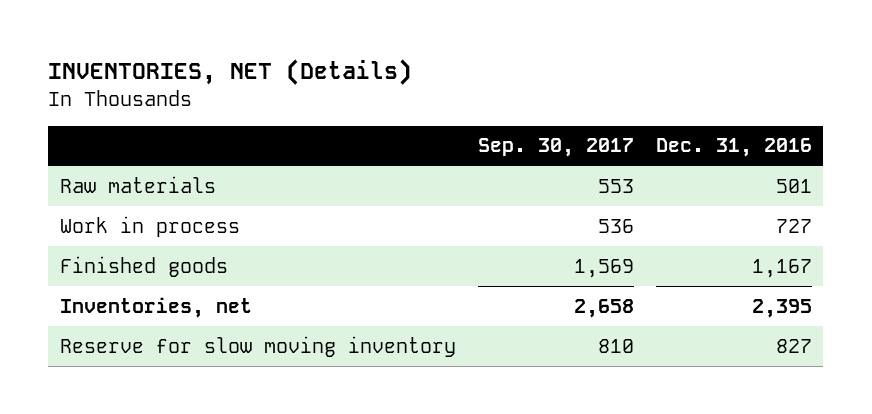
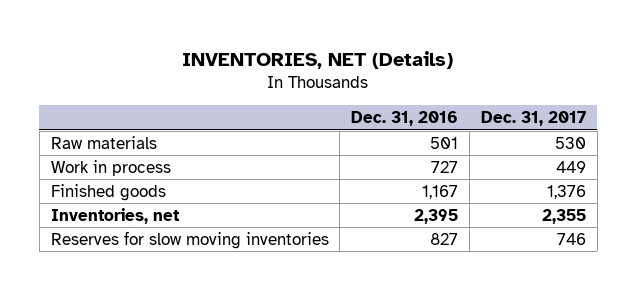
[477,138,634,158] Sep. 30, 2017 -> none
none -> [481,111,587,127] Dec. 31, 2017
[59,335,456,357] Reserve for slow moving inventory -> [50,230,329,249] Reserves for slow moving inventories

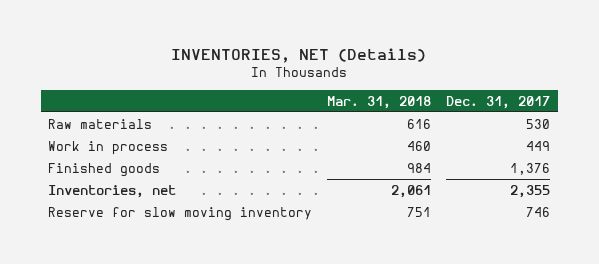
[351,111,459,127] Dec. 31, 2016 -> none
none -> [327,95,432,109] Mar. 31, 2018
[50,230,329,249] Reserves for slow moving inventories -> [48,206,313,221] Reserve for slow moving inventory

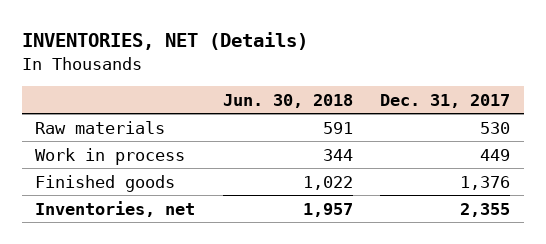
[327,95,432,109] Mar. 31, 2018 -> none
none -> [222,93,353,108] Jun. 30, 2018
[48,206,313,221] Reserve for slow moving inventory -> none

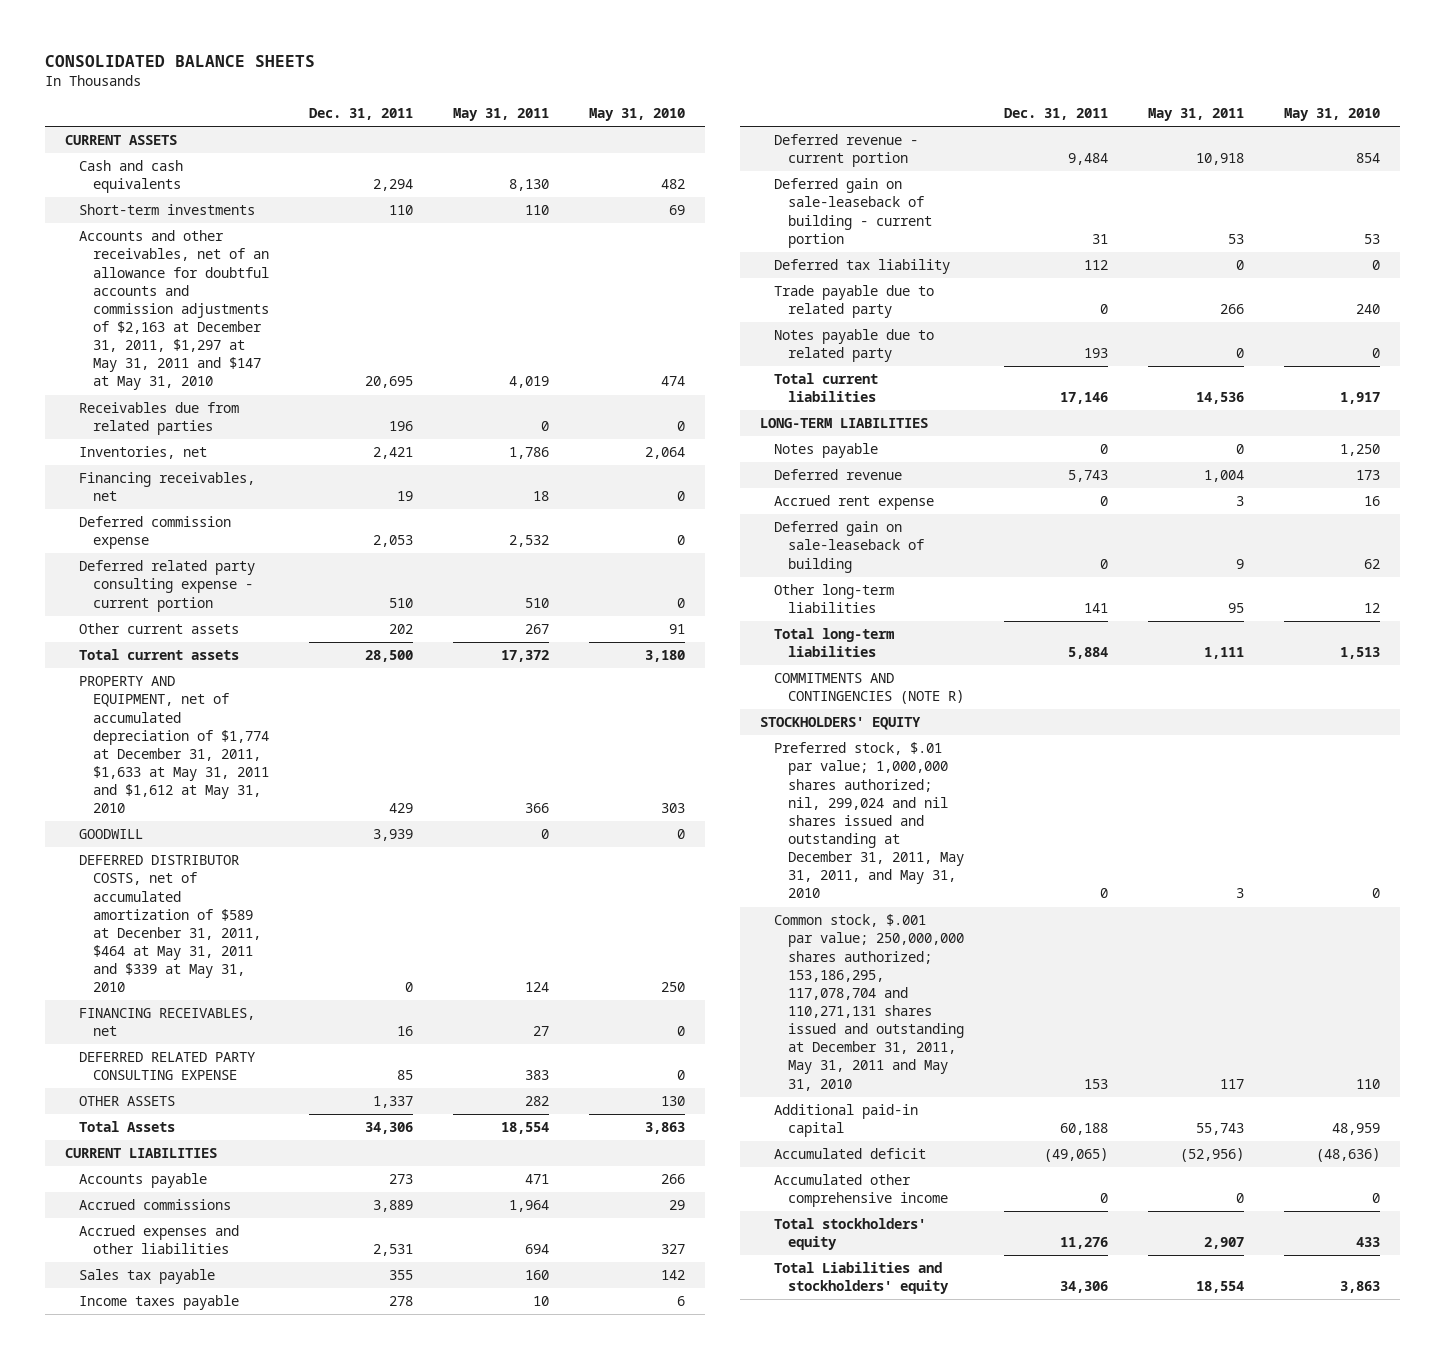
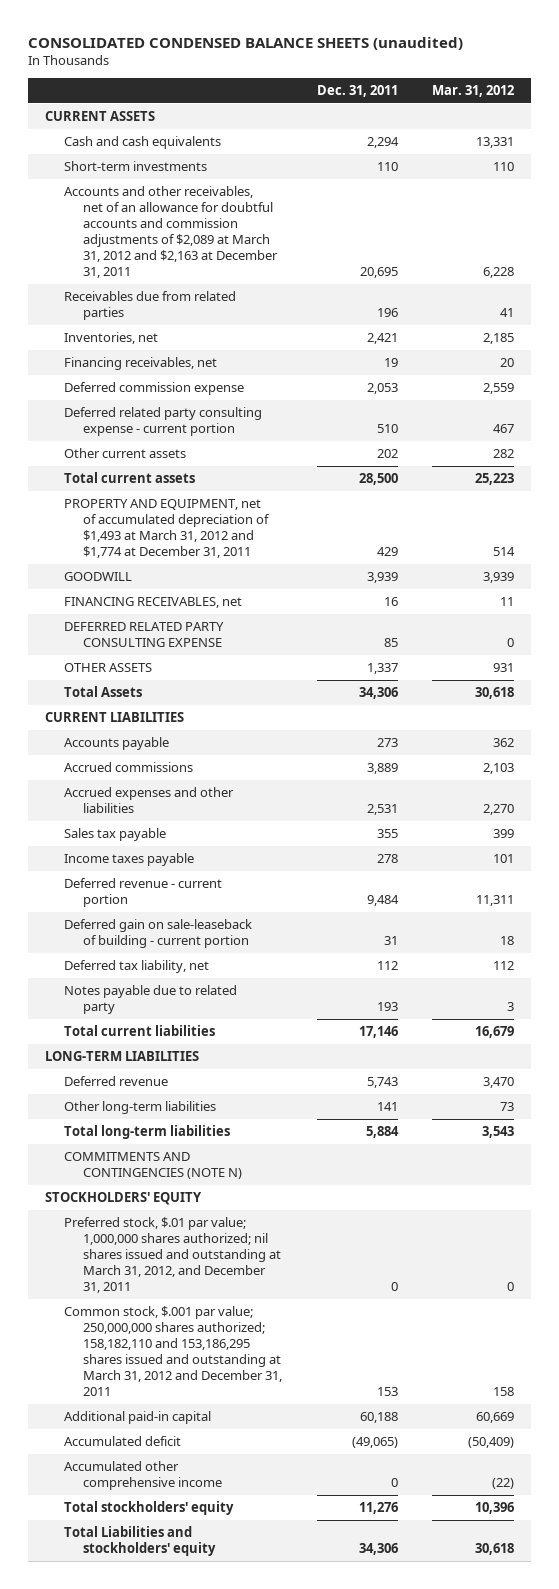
[44,54,315,67] CONSOLIDATED BALANCE SHEETS -> [27,36,463,50] CONSOLIDATED CONDENSED BALANCE SHEETS (unaudited)
[452,107,549,121] May 31, 2011 -> none
[588,107,685,121] May 31, 2010 -> none
none -> [432,85,515,98] Mar. 31, 2012
[78,230,269,391] Accounts and other receivables, net of an allowance for doubtful accounts and commission adjustments of $2,163 at December 31, 2011, $1,297 at May 31, 2011 and $147 at May 31, 2010 -> [64,186,279,279] Accounts and other receivables, net of an allowance for doubtful accounts and commission adjustments of $2,089 at March 31, 2012 and $2,163 at December 31, 2011
[78,676,269,814] PROPERTY AND EQUIPMENT, net of accumulated depreciation of $1,774 at December 31, 2011, $1,633 at May 31, 2011 and $1,612 at May 31, 2010 -> [64,499,271,559] PROPERTY AND EQUIPMENT, net of accumulated depreciation of $1,493 at March 31, 2012 and $1,774 at December 31, 2011
[78,855,261,993] DEFERRED DISTRIBUTOR COSTS, net of accumulated amortization of $589 at Decenber 31, 2011, $464 at May 31, 2011 and $339 at May 31, 2010 -> none
[773,285,934,319] Trade payable due to related party -> none
[773,259,950,275] Deferred tax liability -> [64,960,210,974] Deferred tax liability, net
[773,443,878,459] Notes payable -> none
[773,495,934,511] Accrued rent expense -> none
[773,521,924,573] Deferred gain on sale-leaseback of building -> none
[773,673,964,705] COMMITMENTS AND CONTINGENCIES (NOTE R) -> [64,1152,243,1180] COMMITMENTS AND CONTINGENCIES (NOTE N)
[773,742,964,899] Preferred stock, $.01 par value; 1,000,000 shares authorized; nil, 299,024 and nil shares issued and outstanding at December 31, 2011, May 31, 2011, and May 31, 2010 -> [64,1217,282,1294] Preferred stock, $.01 par value; 1,000,000 shares authorized; nil shares issued and outstanding at March 31, 2012, and December 31, 2011
[773,914,964,1091] Common stock, $.001 par value; 250,000,000 shares authorized; 153,186,295, 117,078,704 and 110,271,131 shares issued and outstanding at December 31, 2011, May 31, 2011 and May 31, 2010 -> [64,1306,283,1397] Common stock, $.001 par value; 250,000,000 shares authorized; 158,182,110 and 153,186,295 shares issued and outstanding at March 31, 2012 and December 31, 2011

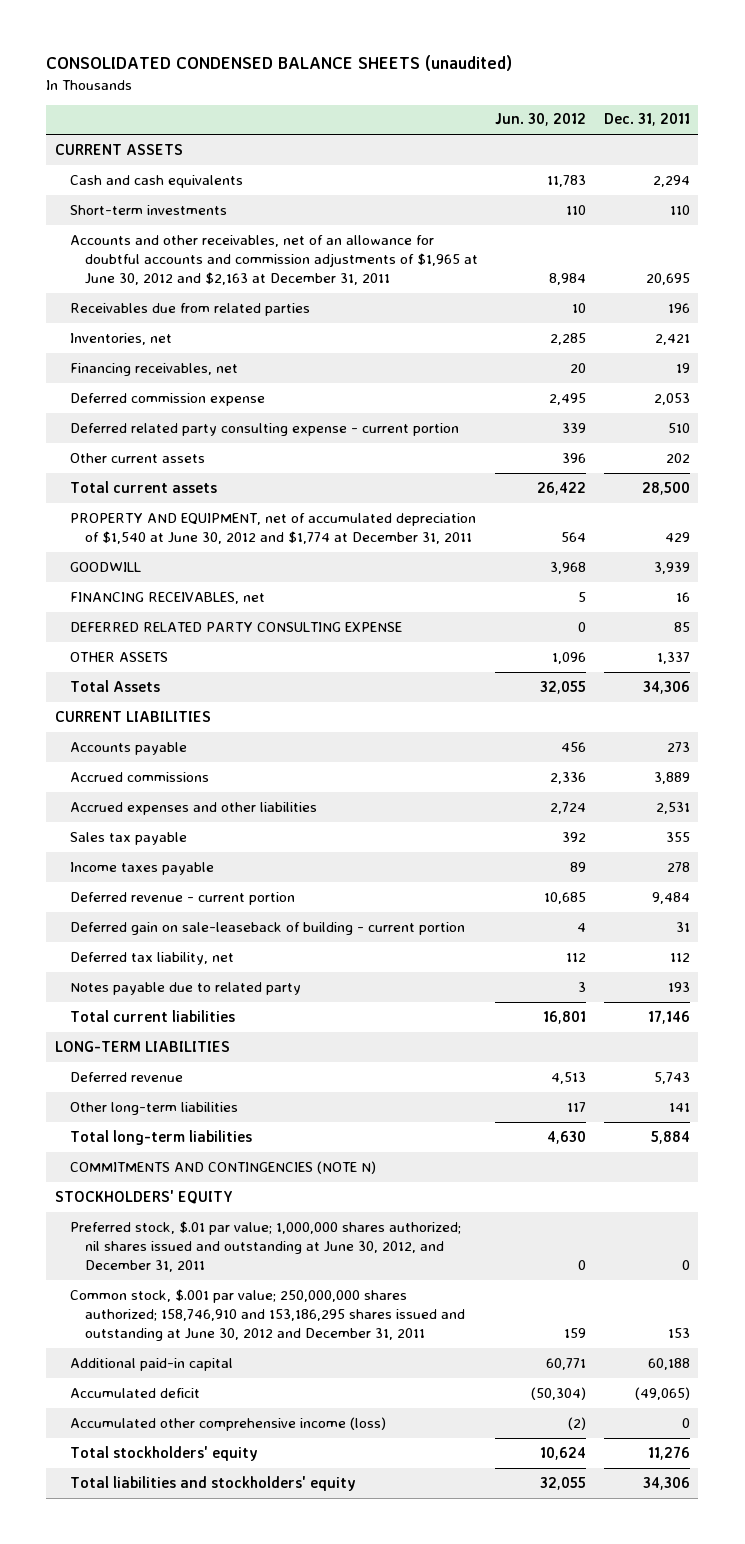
[432,85,515,98] Mar. 31, 2012 -> none
none -> [495,113,587,127] Jun. 30, 2012
[64,186,279,279] Accounts and other receivables, net of an allowance for doubtful accounts and commission adjustments of $2,089 at March 31, 2012 and $2,163 at December 31, 2011 -> [69,234,479,285] Accounts and other receivables, net of an allowance for doubtful accounts and commission adjustments of $1,965 at June 30, 2012 and $2,163 at December 31, 2011
[64,499,271,559] PROPERTY AND EQUIPMENT, net of accumulated depreciation of $1,493 at March 31, 2012 and $1,774 at December 31, 2011 -> [69,512,476,544] PROPERTY AND EQUIPMENT, net of accumulated depreciation of $1,540 at June 30, 2012 and $1,774 at December 31, 2011
[64,1217,282,1294] Preferred stock, $.01 par value; 1,000,000 shares authorized; nil shares issued and outstanding at March 31, 2012, and December 31, 2011 -> [69,1220,461,1272] Preferred stock, $.01 par value; 1,000,000 shares authorized; nil shares issued and outstanding at June 30, 2012, and December 31, 2011
[64,1306,283,1397] Common stock, $.001 par value; 250,000,000 shares authorized; 158,182,110 and 153,186,295 shares issued and outstanding at March 31, 2012 and December 31, 2011 -> [69,1288,466,1341] Common stock, $.001 par value; 250,000,000 shares authorized; 158,746,910 and 153,186,295 shares issued and outstanding at June 30, 2012 and December 31, 2011
[64,1461,223,1491] Accumulated other comprehensive income -> [69,1416,386,1431] Accumulated other comprehensive income (loss)
[64,1526,217,1557] Total Liabilities and stockholders' equity -> [69,1475,356,1491] Total liabilities and stockholders' equity

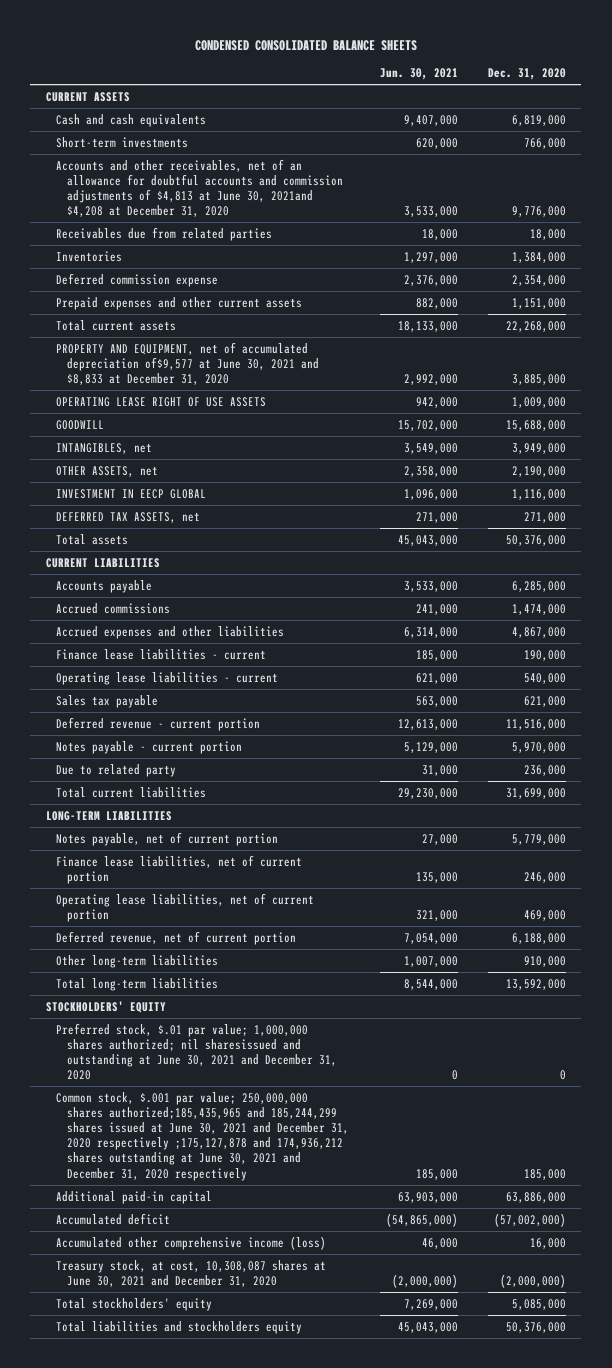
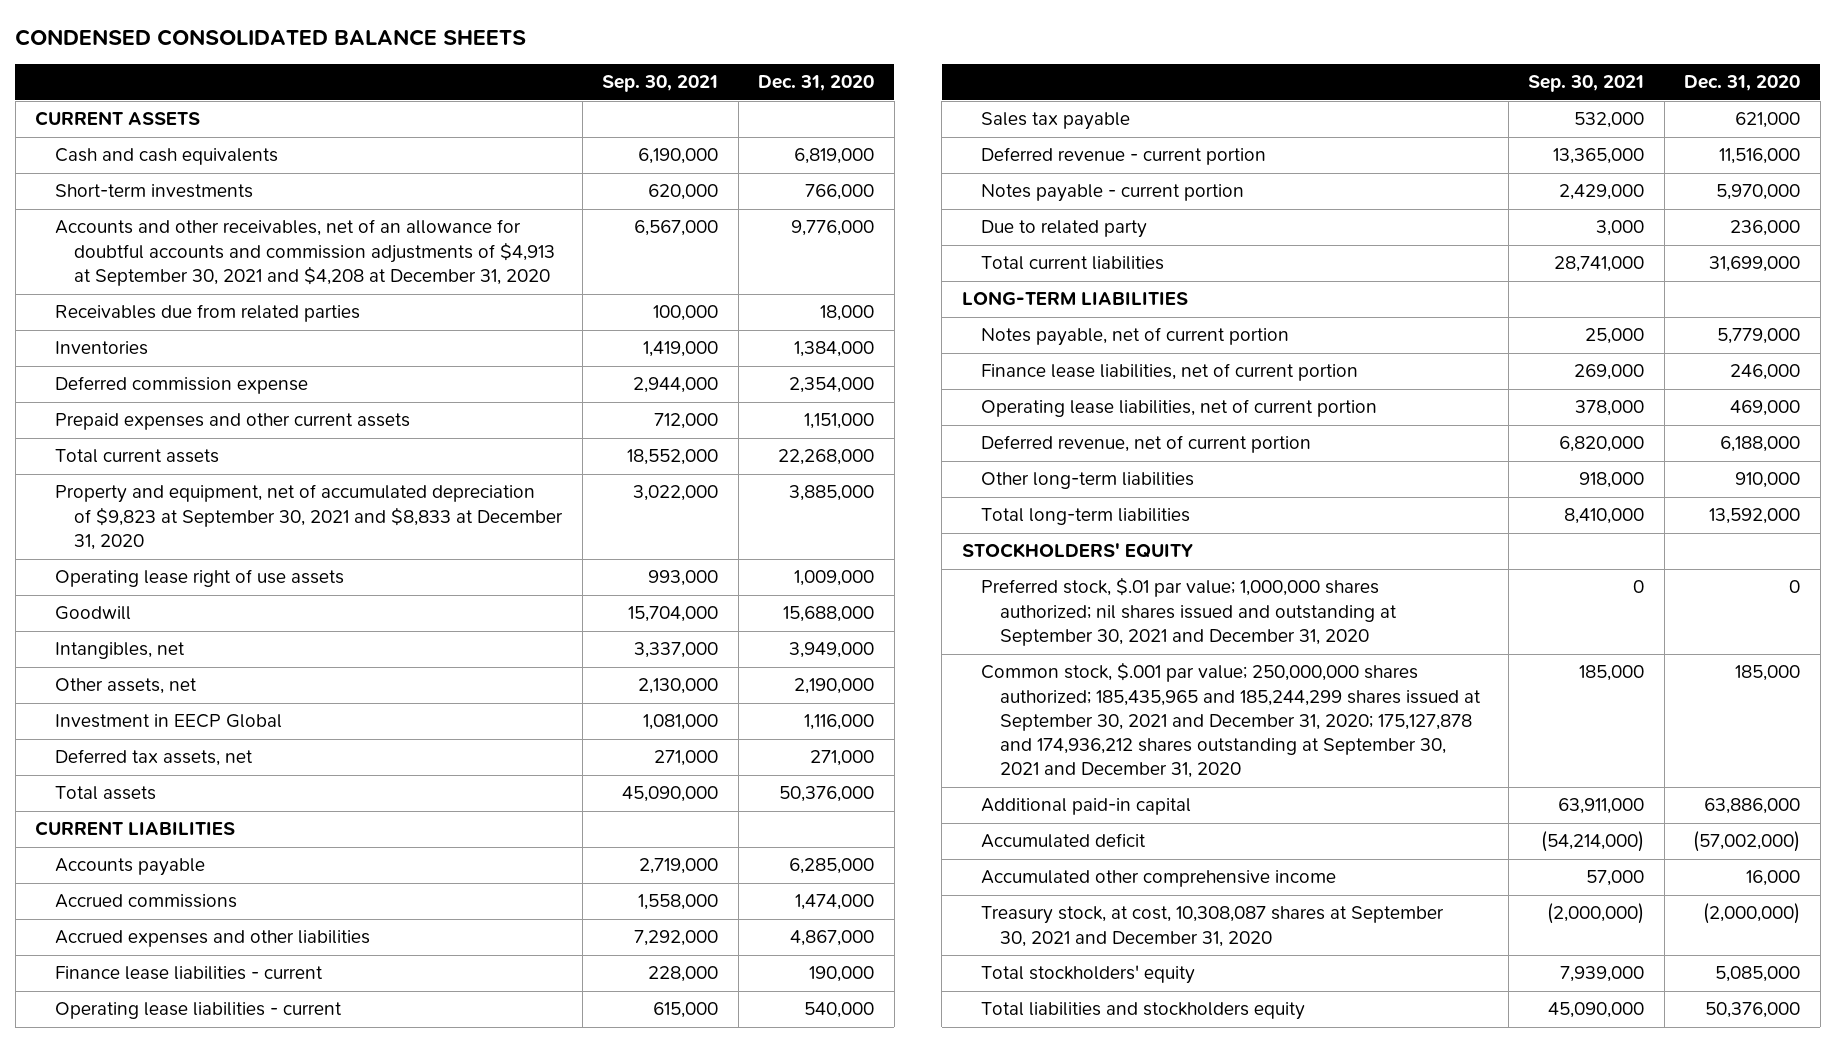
[379,68,458,81] Jun. 30, 2021 -> none
none -> [602,75,719,93] Sep. 30, 2021
[56,158,344,218] Accounts and other receivables, net of an allowance for doubtful accounts and commission adjustments of $4,813 at June 30, 2021and $4,208 at December 31, 2020 -> [54,219,556,286] Accounts and other receivables, net of an allowance for doubtful accounts and commission adjustments of $4,913 at September 30, 2021 and $4,208 at December 31, 2020
[56,341,320,386] PROPERTY AND EQUIPMENT, net of accumulated depreciation of$9,577 at June 30, 2021 and $8,833 at December 31, 2020 -> [54,484,564,550] Property and equipment, net of accumulated depreciation of $9,823 at September 30, 2021 and $8,833 at December 31, 2020
[56,396,267,407] OPERATING LEASE RIGHT OF USE ASSETS -> [54,569,344,588] Operating lease right of use assets
[56,419,105,430] GOODWILL -> [54,606,131,621] Goodwill
[56,442,153,454] INTANGIBLES, net -> [54,642,185,660] Intangibles, net
[56,465,159,477] OTHER ASSETS, net -> [54,678,197,695] Other assets, net
[56,488,207,499] INVESTMENT IN EECP GLOBAL -> [54,714,282,729] Investment in EECP Global
[56,511,201,523] DEFERRED TAX ASSETS, net -> [54,749,253,767] Deferred tax assets, net
[56,1022,338,1081] Preferred stock, $.01 par value; 1,000,000 shares authorized; nil sharesissued and outstanding at June 30, 2021 and December 31, 2020 -> [980,577,1398,646] Preferred stock, $.01 par value; 1,000,000 shares authorized; nil shares issued and outstanding at September 30, 2021 and December 31, 2020
[56,1091,350,1181] Common stock, $.001 par value; 250,000,000 shares authorized;185,435,965 and 185,244,299 shares issued at June 30, 2021 and December 31, 2020 respectively ;175,127,878 and 174,936,212 shares outstanding at June 30, 2021 and December 31, 2020 respectively -> [980,662,1482,779] Common stock, $.001 par value; 250,000,000 shares authorized; 185,435,965 and 185,244,299 shares issued at September 30, 2021 and December 31, 2020; 175,127,878 and 174,936,212 shares outstanding at September 30, 2021 and December 31, 2020
[56,1235,327,1250] Accumulated other comprehensive income (loss) -> [980,870,1336,888] Accumulated other comprehensive income
[56,1259,327,1287] Treasury stock, at cost, 10,308,087 shares at June 30, 2021 and December 31, 2020 -> [980,906,1444,947] Treasury stock, at cost, 10,308,087 shares at September 30, 2021 and December 31, 2020

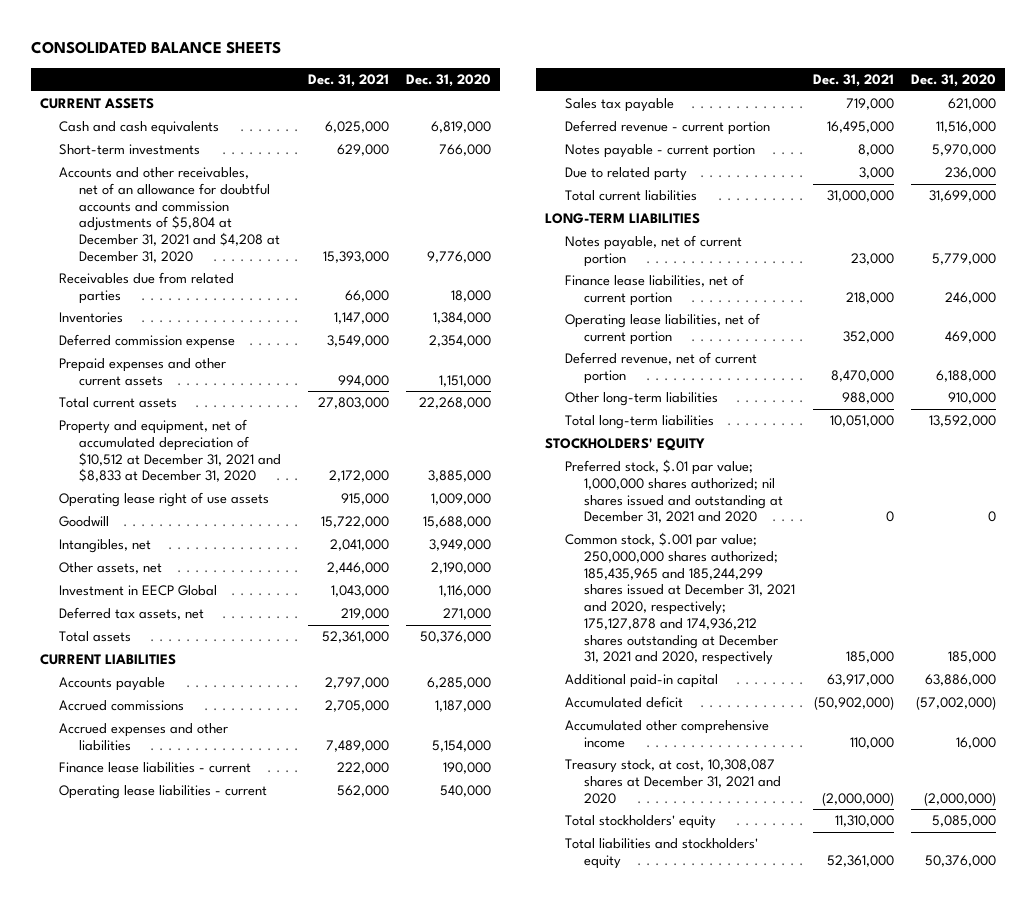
[15,28,527,46] CONDENSED CONSOLIDATED BALANCE SHEETS -> [31,41,282,55] CONSOLIDATED BALANCE SHEETS
[602,75,719,93] Sep. 30, 2021 -> none
none -> [307,74,389,88] Dec. 31, 2021
[54,219,556,286] Accounts and other receivables, net of an allowance for doubtful accounts and commission adjustments of $4,913 at September 30, 2021 and $4,208 at December 31, 2020 -> [59,167,280,263] Accounts and other receivables, net of an allowance for doubtful accounts and commission adjustments of $5,804 at December 31, 2021 and $4,208 at December 31, 2020
[54,484,564,550] Property and equipment, net of accumulated depreciation of $9,823 at September 30, 2021 and $8,833 at December 31, 2020 -> [59,419,281,483] Property and equipment, net of accumulated depreciation of $10,512 at December 31, 2021 and $8,833 at December 31, 2020
[795,894,875,911] 1,474,000 -> [435,700,492,713] 1,187,000
[790,930,875,947] 4,867,000 -> [432,739,492,752] 5,154,000
[980,577,1398,646] Preferred stock, $.01 par value; 1,000,000 shares authorized; nil shares issued and outstanding at September 30, 2021 and December 31, 2020 -> [564,459,783,524] Preferred stock, $.01 par value; 1,000,000 shares authorized; nil shares issued and outstanding at December 31, 2021 and 2020
[980,662,1482,779] Common stock, $.001 par value; 250,000,000 shares authorized; 185,435,965 and 185,244,299 shares issued at September 30, 2021 and December 31, 2020; 175,127,878 and 174,936,212 shares outstanding at September 30, 2021 and December 31, 2020 -> [564,532,795,666] Common stock, $.001 par value; 250,000,000 shares authorized; 185,435,965 and 185,244,299 shares issued at December 31, 2021 and 2020, respectively; 175,127,878 and 174,936,212 shares outstanding at December 31, 2021 and 2020, respectively
[980,906,1444,947] Treasury stock, at cost, 10,308,087 shares at September 30, 2021 and December 31, 2020 -> [564,759,781,804] Treasury stock, at cost, 10,308,087 shares at December 31, 2021 and 2020
[980,1002,1305,1021] Total liabilities and stockholders equity -> [564,838,758,869] Total liabilities and stockholders' equity

